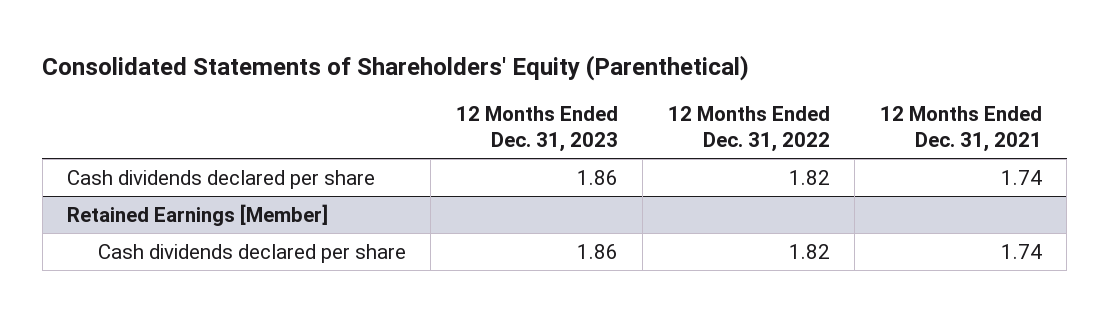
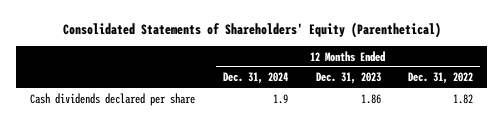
[879,106,1042,153] 12 Months Ended Dec. 31, 2021 -> none
none -> [222,72,288,85] Dec. 31, 2024
[67,203,329,226] Retained Earnings [Member] -> none
[97,243,406,263] Cash dividends declared per share -> none

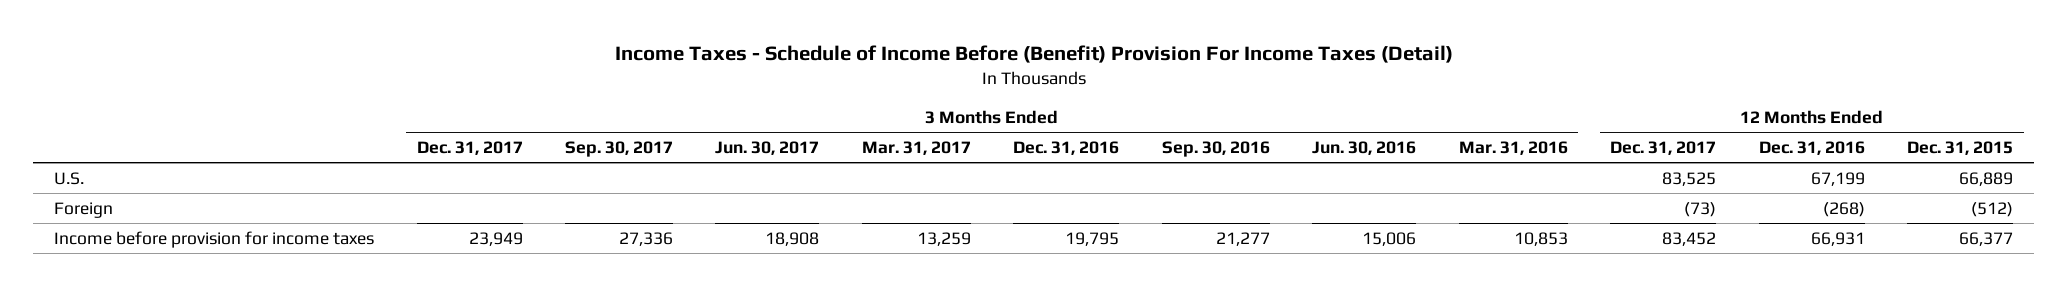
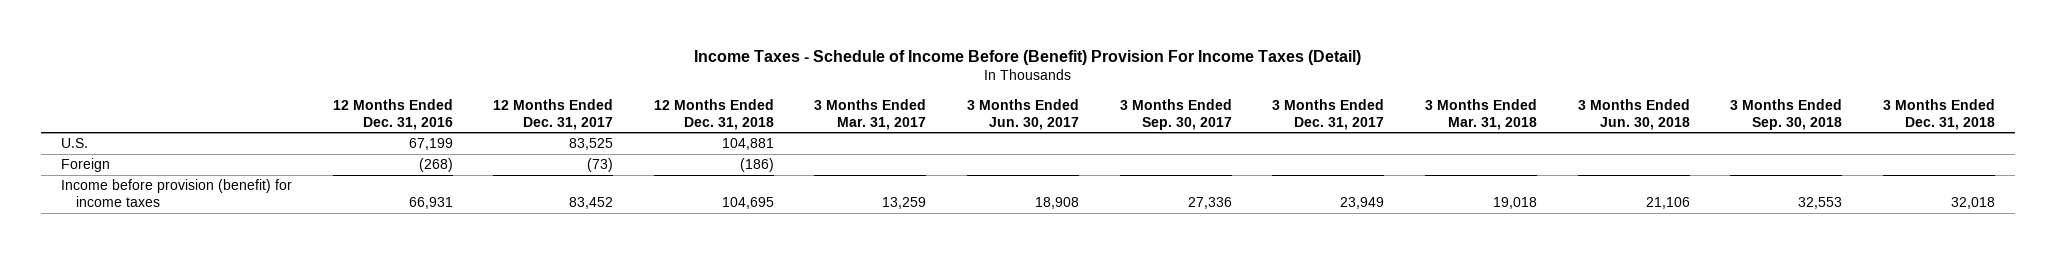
[1013,141,1120,156] Dec. 31, 2016 -> none
[1161,141,1270,158] Sep. 30, 2016 -> none
[1312,141,1417,156] Jun. 30, 2016 -> none
[1458,141,1568,156] Mar. 31, 2016 -> none
[1907,141,2014,156] Dec. 31, 2015 -> none
none -> [653,98,774,130] 12 Months Ended Dec. 31, 2018
none -> [1424,98,1537,130] 3 Months Ended Mar. 31, 2018
none -> [1577,98,1690,130] 3 Months Ended Jun. 30, 2018
none -> [1730,98,1843,130] 3 Months Ended Sep. 30, 2018
none -> [1882,98,1995,130] 3 Months Ended Dec. 31, 2018
[54,230,375,248] Income before provision for income taxes -> [60,179,292,208] Income before provision (benefit) for income taxes

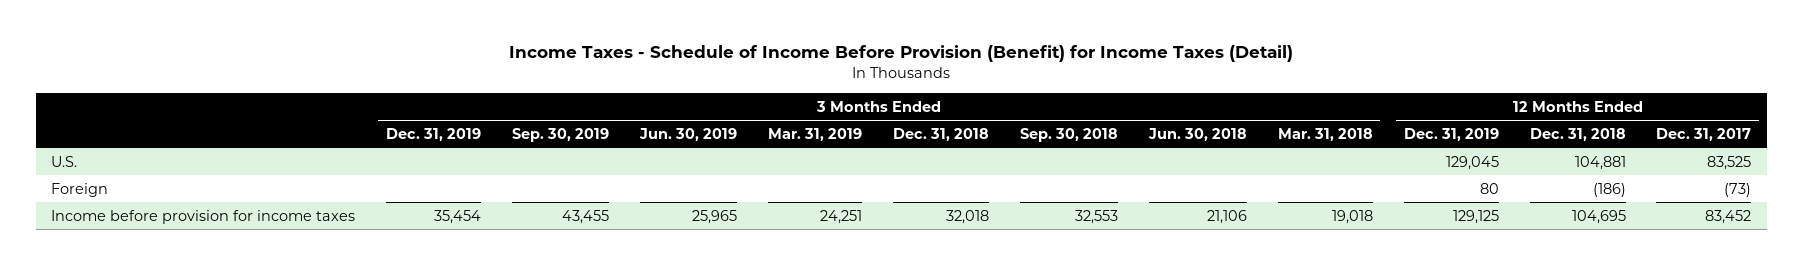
[693,49,1361,65] Income Taxes - Schedule of Income Before (Benefit) Provision For Income Taxes (Detail) -> [509,45,1294,63] Income Taxes - Schedule of Income Before Provision (Benefit) for Income Taxes (Detail)
[332,98,453,130] 12 Months Ended Dec. 31, 2016 -> none
[814,98,927,130] 3 Months Ended Mar. 31, 2017 -> none
[967,98,1080,130] 3 Months Ended Jun. 30, 2017 -> none
[1119,98,1232,130] 3 Months Ended Sep. 30, 2017 -> none
[1272,98,1385,130] 3 Months Ended Dec. 31, 2017 -> none
none -> [386,127,482,141] Dec. 31, 2019
none -> [511,127,609,142] Sep. 30, 2019
none -> [638,127,737,141] Jun. 30, 2019
none -> [767,127,862,141] Mar. 31, 2019
none -> [1403,127,1499,141] Dec. 31, 2019
[60,179,292,208] Income before provision (benefit) for income taxes -> [51,209,356,224] Income before provision for income taxes

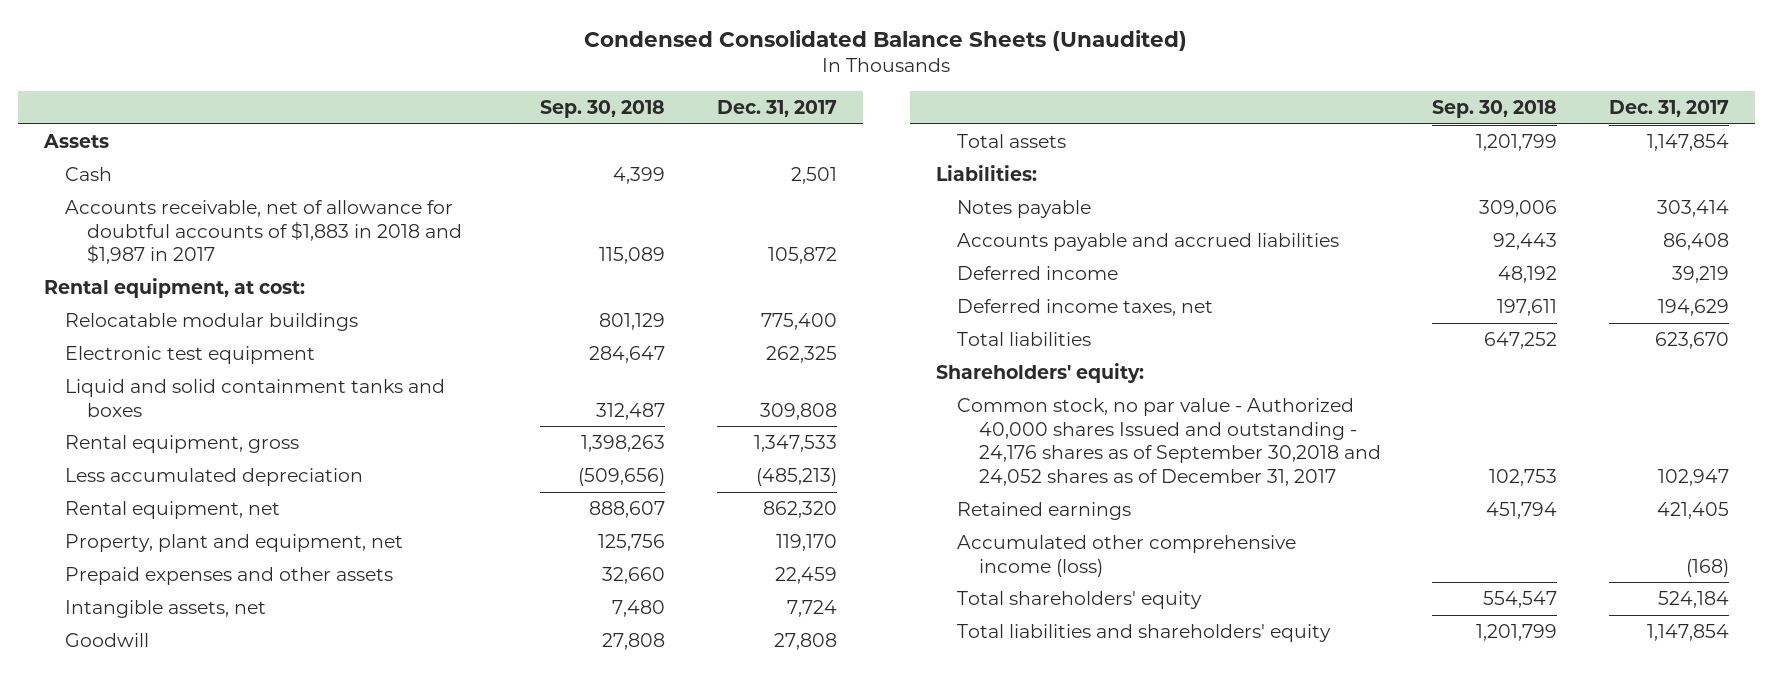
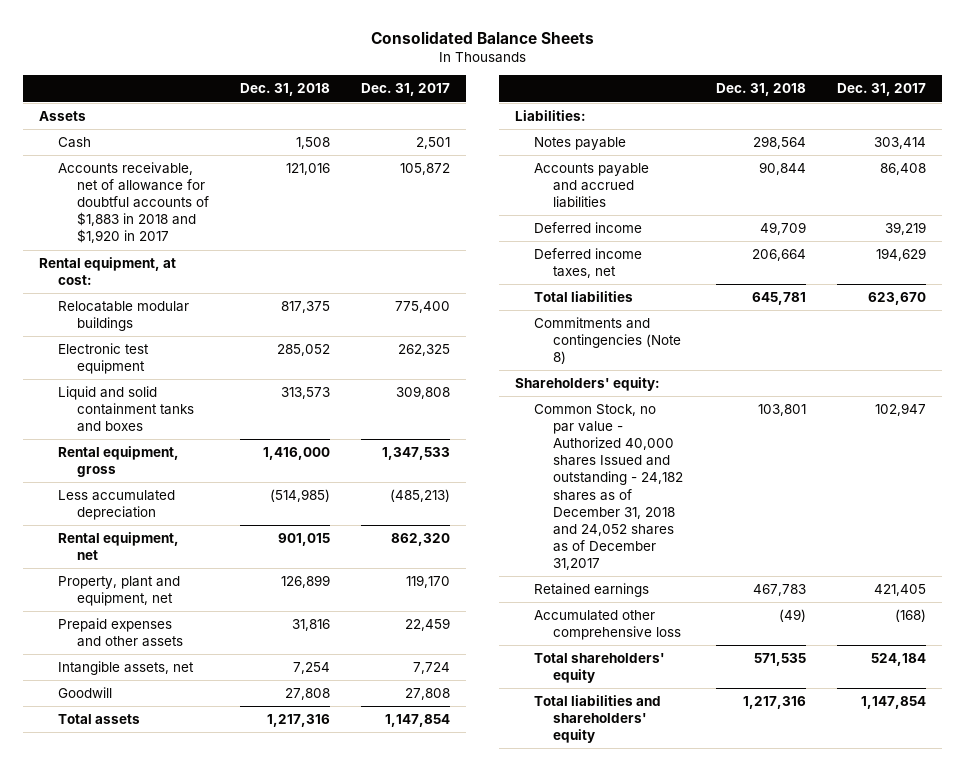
[584,30,1188,52] Condensed Consolidated Balance Sheets (Unaudited) -> [370,30,594,44] Consolidated Balance Sheets
[540,100,666,119] Sep. 30, 2018 -> none
none -> [240,83,331,97] Dec. 31, 2018
[65,199,462,265] Accounts receivable, net of allowance for doubtful accounts of $1,883 in 2018 and $1,987 in 2017 -> [57,161,209,244] Accounts receivable, net of allowance for doubtful accounts of $1,883 in 2018 and $1,920 in 2017
none -> [534,316,682,365] Commitments and contingencies (Note 8)
[957,397,1381,487] Common stock, no par value - Authorized 40,000 shares Issued and outstanding - 24,176 shares as of September 30,2018 and 24,052 shares as of December 31, 2017 -> [534,403,684,570] Common Stock, no par value - Authorized 40,000 shares Issued and outstanding - 24,182 shares as of December 31, 2018 and 24,052 shares as of December 31,2017
[957,534,1297,577] Accumulated other comprehensive income (loss) -> [534,609,682,641] Accumulated other comprehensive loss

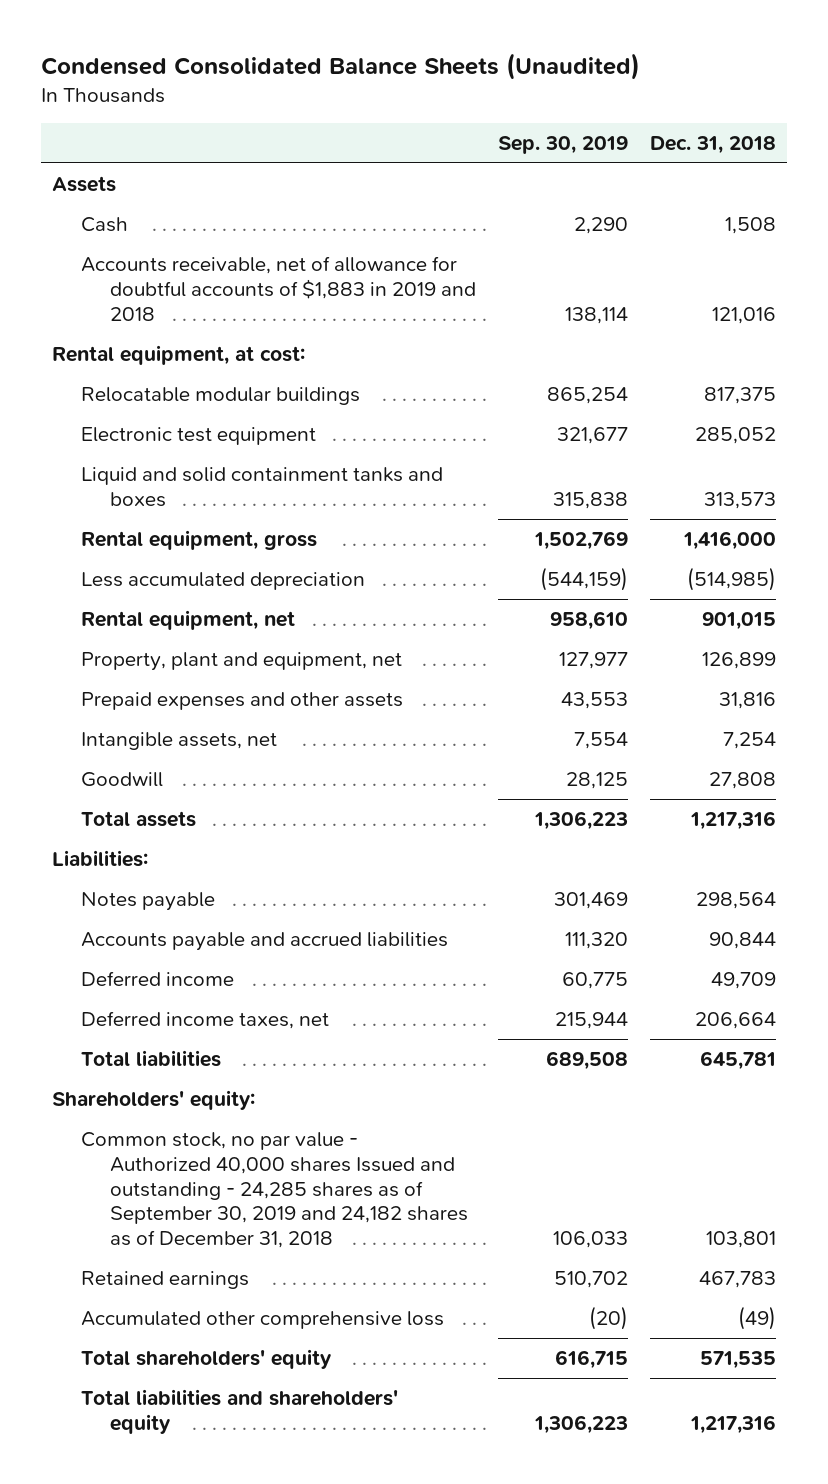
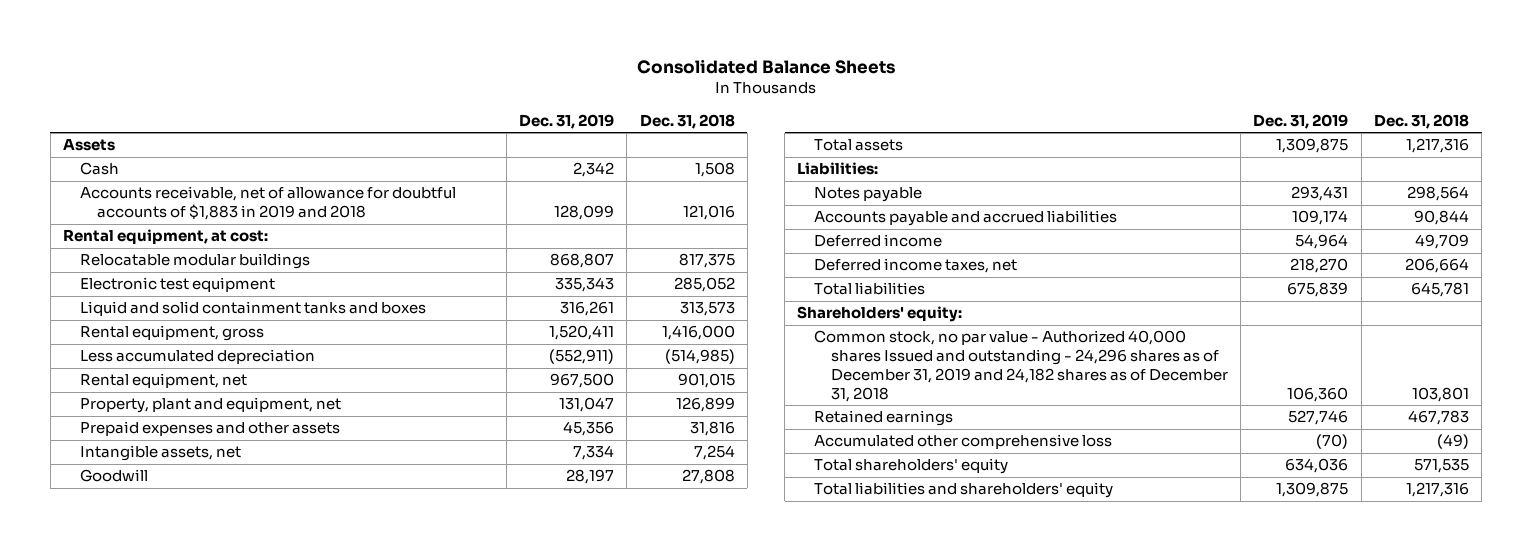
[41,52,641,80] Condensed Consolidated Balance Sheets (Unaudited) -> [636,59,895,75] Consolidated Balance Sheets
[498,135,629,154] Sep. 30, 2019 -> none
none -> [519,113,615,129] Dec. 31, 2019
[81,1132,469,1248] Common stock, no par value - Authorized 40,000 shares Issued and outstanding - 24,285 shares as of September 30, 2019 and 24,182 shares as of December 31, 2018 -> [814,330,1229,402] Common stock, no par value - Authorized 40,000 shares Issued and outstanding - 24,296 shares as of December 31, 2019 and 24,182 shares as of December 31, 2018

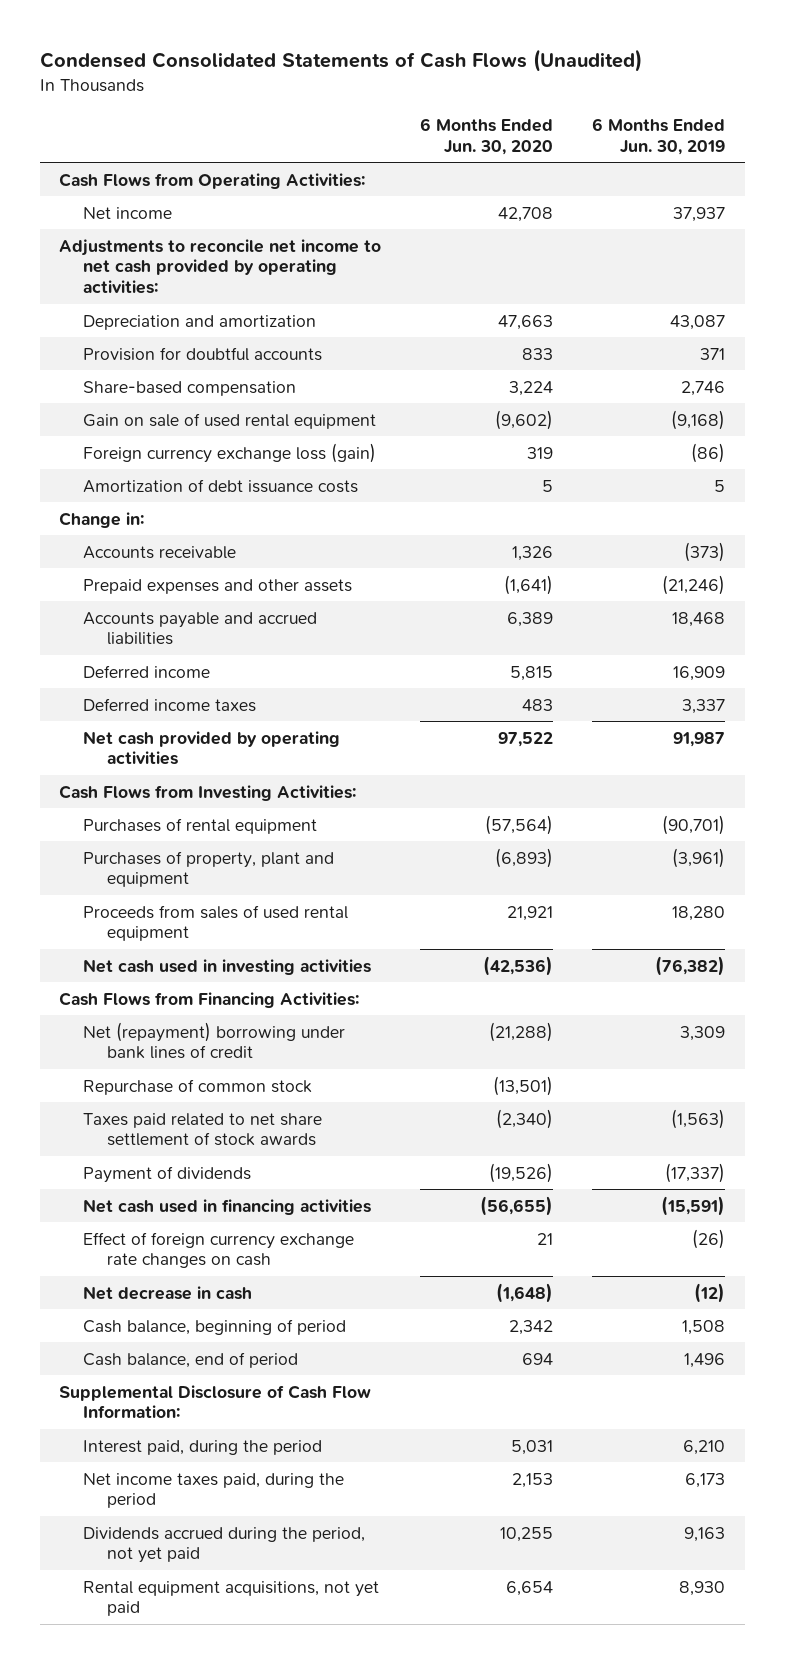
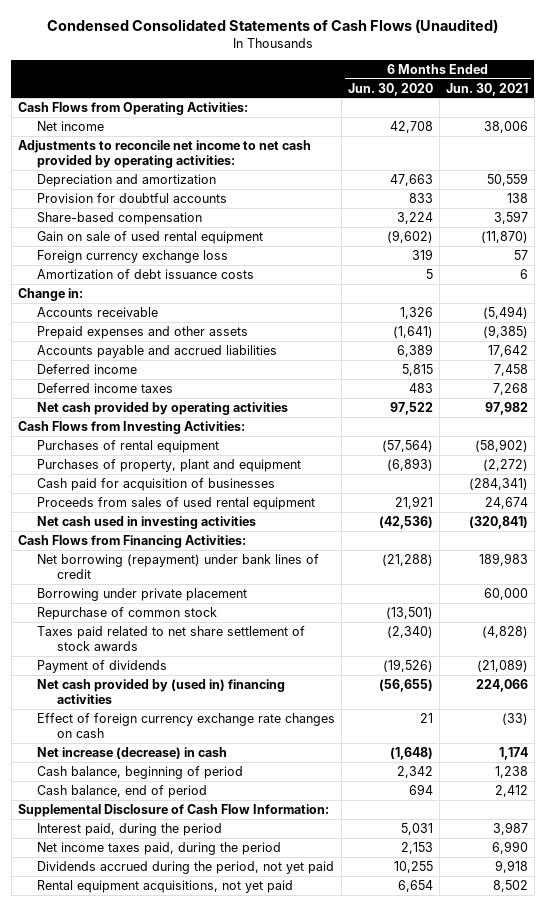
[592,117,726,155] 6 Months Ended Jun. 30, 2019 -> none
none -> [446,82,529,96] Jun. 30, 2021
[83,442,377,463] Foreign currency exchange loss (gain) -> [37,249,229,263] Foreign currency exchange loss
none -> [37,477,276,491] Cash paid for acquisition of businesses
[83,1021,346,1060] Net (repayment) borrowing under bank lines of credit -> [37,553,320,580] Net borrowing (repayment) under bank lines of credit
none -> [37,587,248,601] Borrowing under private placement
[83,1198,372,1215] Net cash used in financing activities -> [37,678,286,705] Net cash provided by (used in) financing activities
[83,1285,253,1300] Net decrease in cash -> [37,746,228,759] Net increase (decrease) in cash

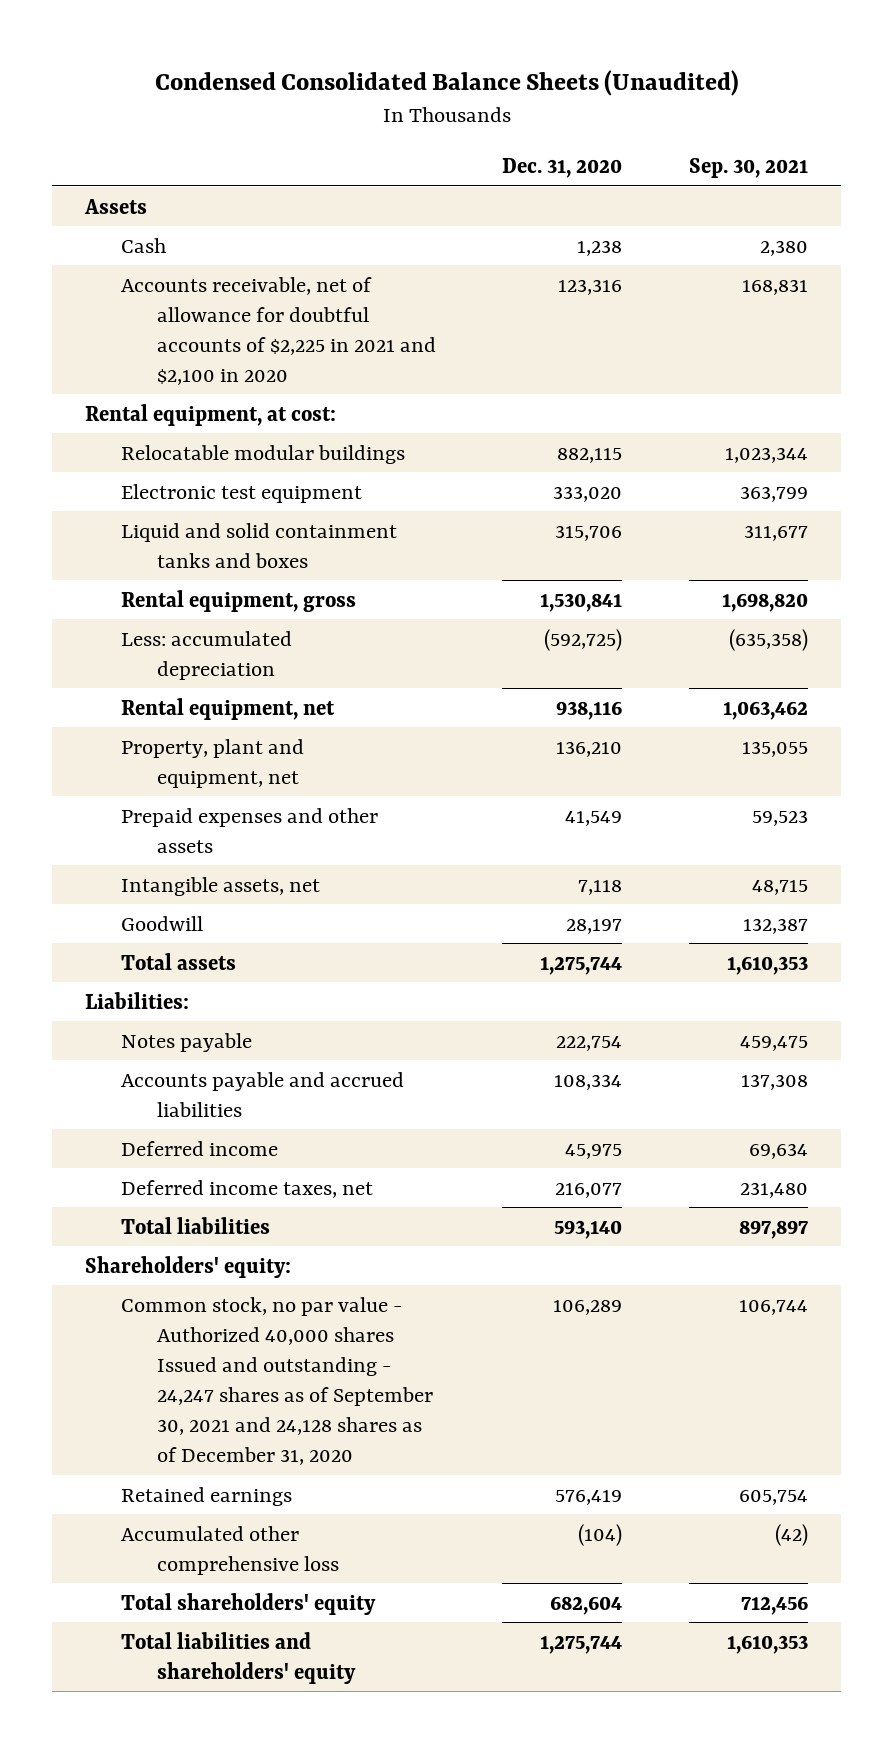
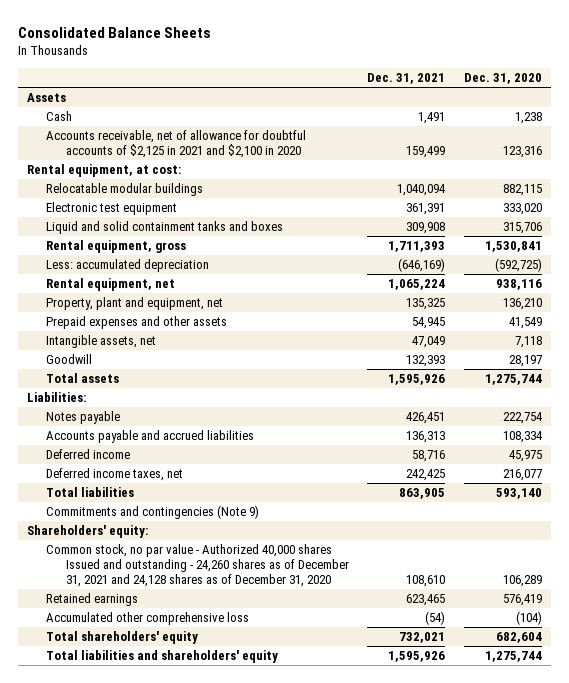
[154,69,739,96] Condensed Consolidated Balance Sheets (Unaudited) -> [17,26,211,38] Consolidated Balance Sheets
[688,157,808,178] Sep. 30, 2021 -> none
none -> [367,73,446,85] Dec. 31, 2021
[121,276,437,385] Accounts receivable, net of allowance for doubtful accounts of $2,225 in 2021 and $2,100 in 2020 -> [46,130,307,159] Accounts receivable, net of allowance for doubtful accounts of $2,125 in 2021 and $2,100 in 2020
none -> [46,505,260,520] Commitments and contingencies (Note 9)
[121,1296,434,1465] Common stock, no par value - Authorized 40,000 shares Issued and outstanding - 24,247 shares as of September 30, 2021 and 24,128 shares as of December 31, 2020 -> [46,544,349,588] Common stock, no par value - Authorized 40,000 shares Issued and outstanding - 24,260 shares as of December 31, 2021 and 24,128 shares as of December 31, 2020

